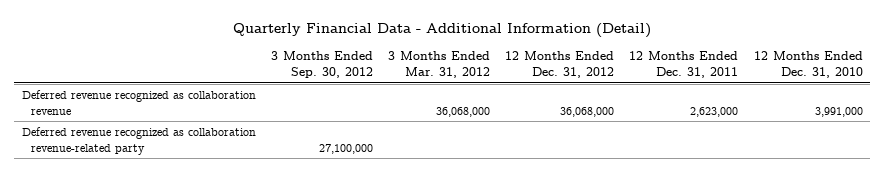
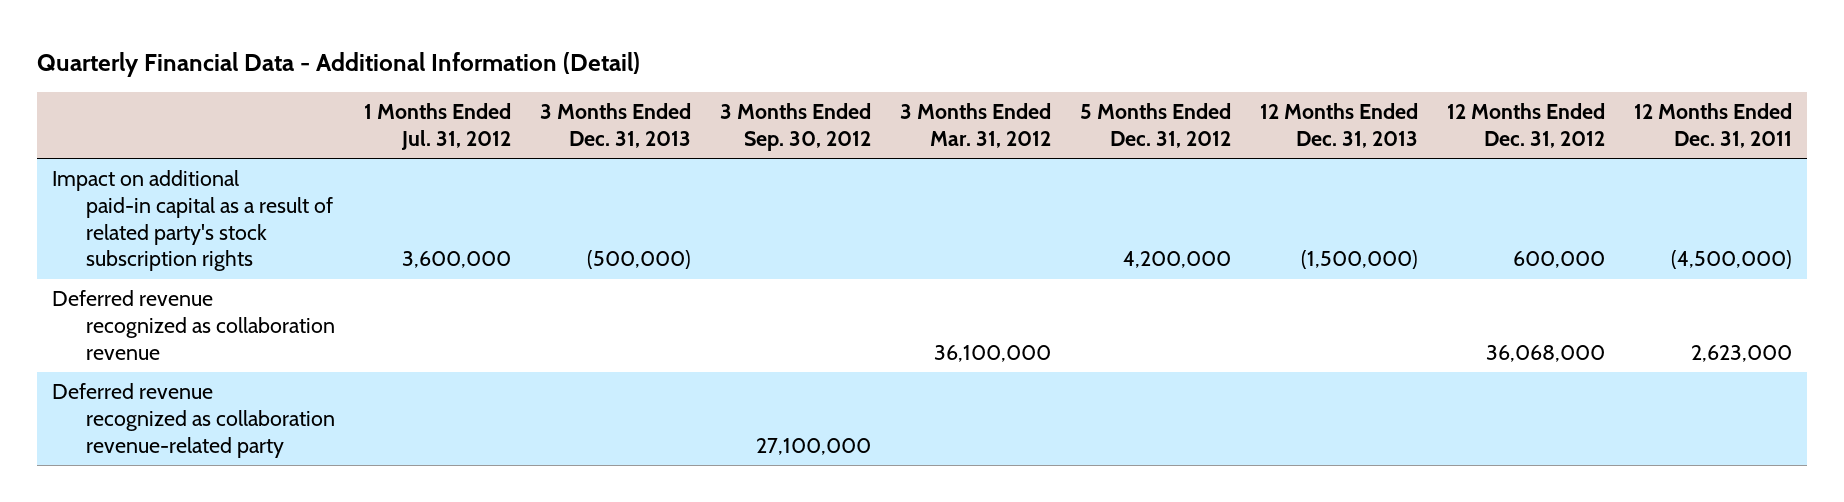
[753,51,863,79] 12 Months Ended Dec. 31, 2010 -> none
none -> [363,103,511,151] 1 Months Ended Jul. 31, 2012
none -> [539,103,691,149] 3 Months Ended Dec. 31, 2013
none -> [1079,103,1231,149] 5 Months Ended Dec. 31, 2012
none -> [1259,103,1418,149] 12 Months Ended Dec. 31, 2013
none -> [51,170,333,272] Impact on additional paid-in capital as a result of related party's stock subscription rights
[436,106,491,117] 36,068,000 -> [933,344,1051,362] 36,100,000

